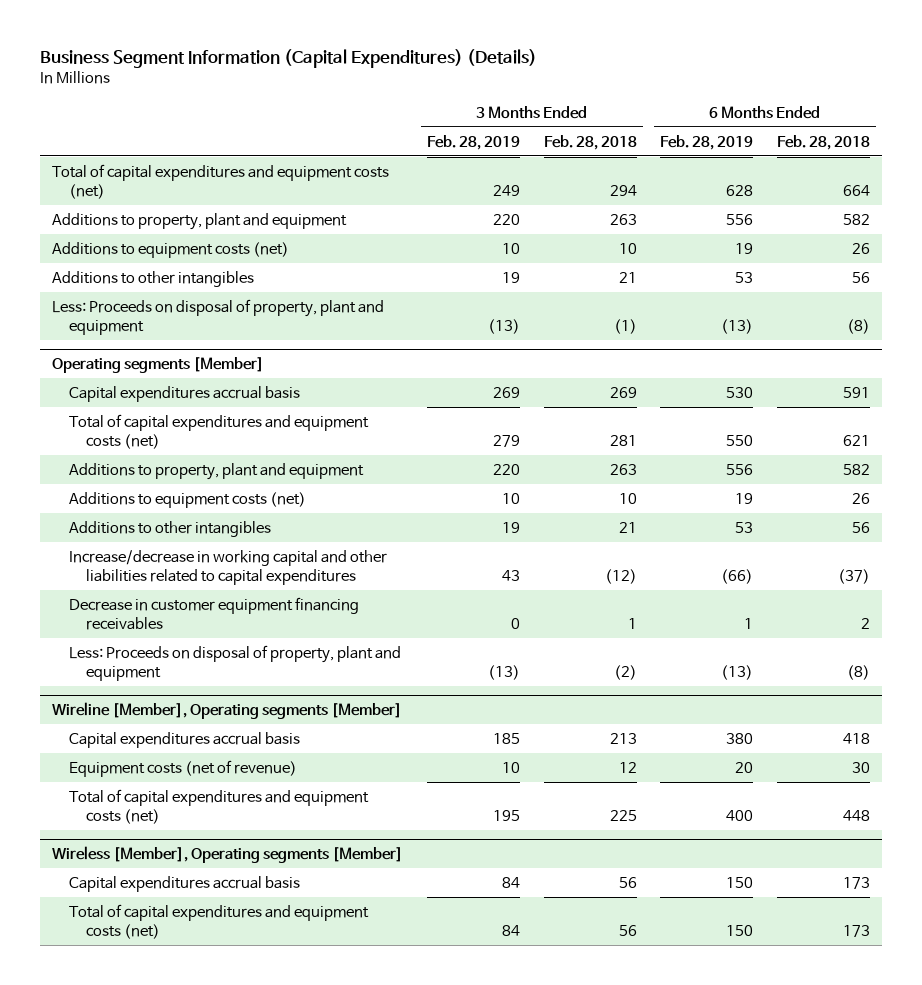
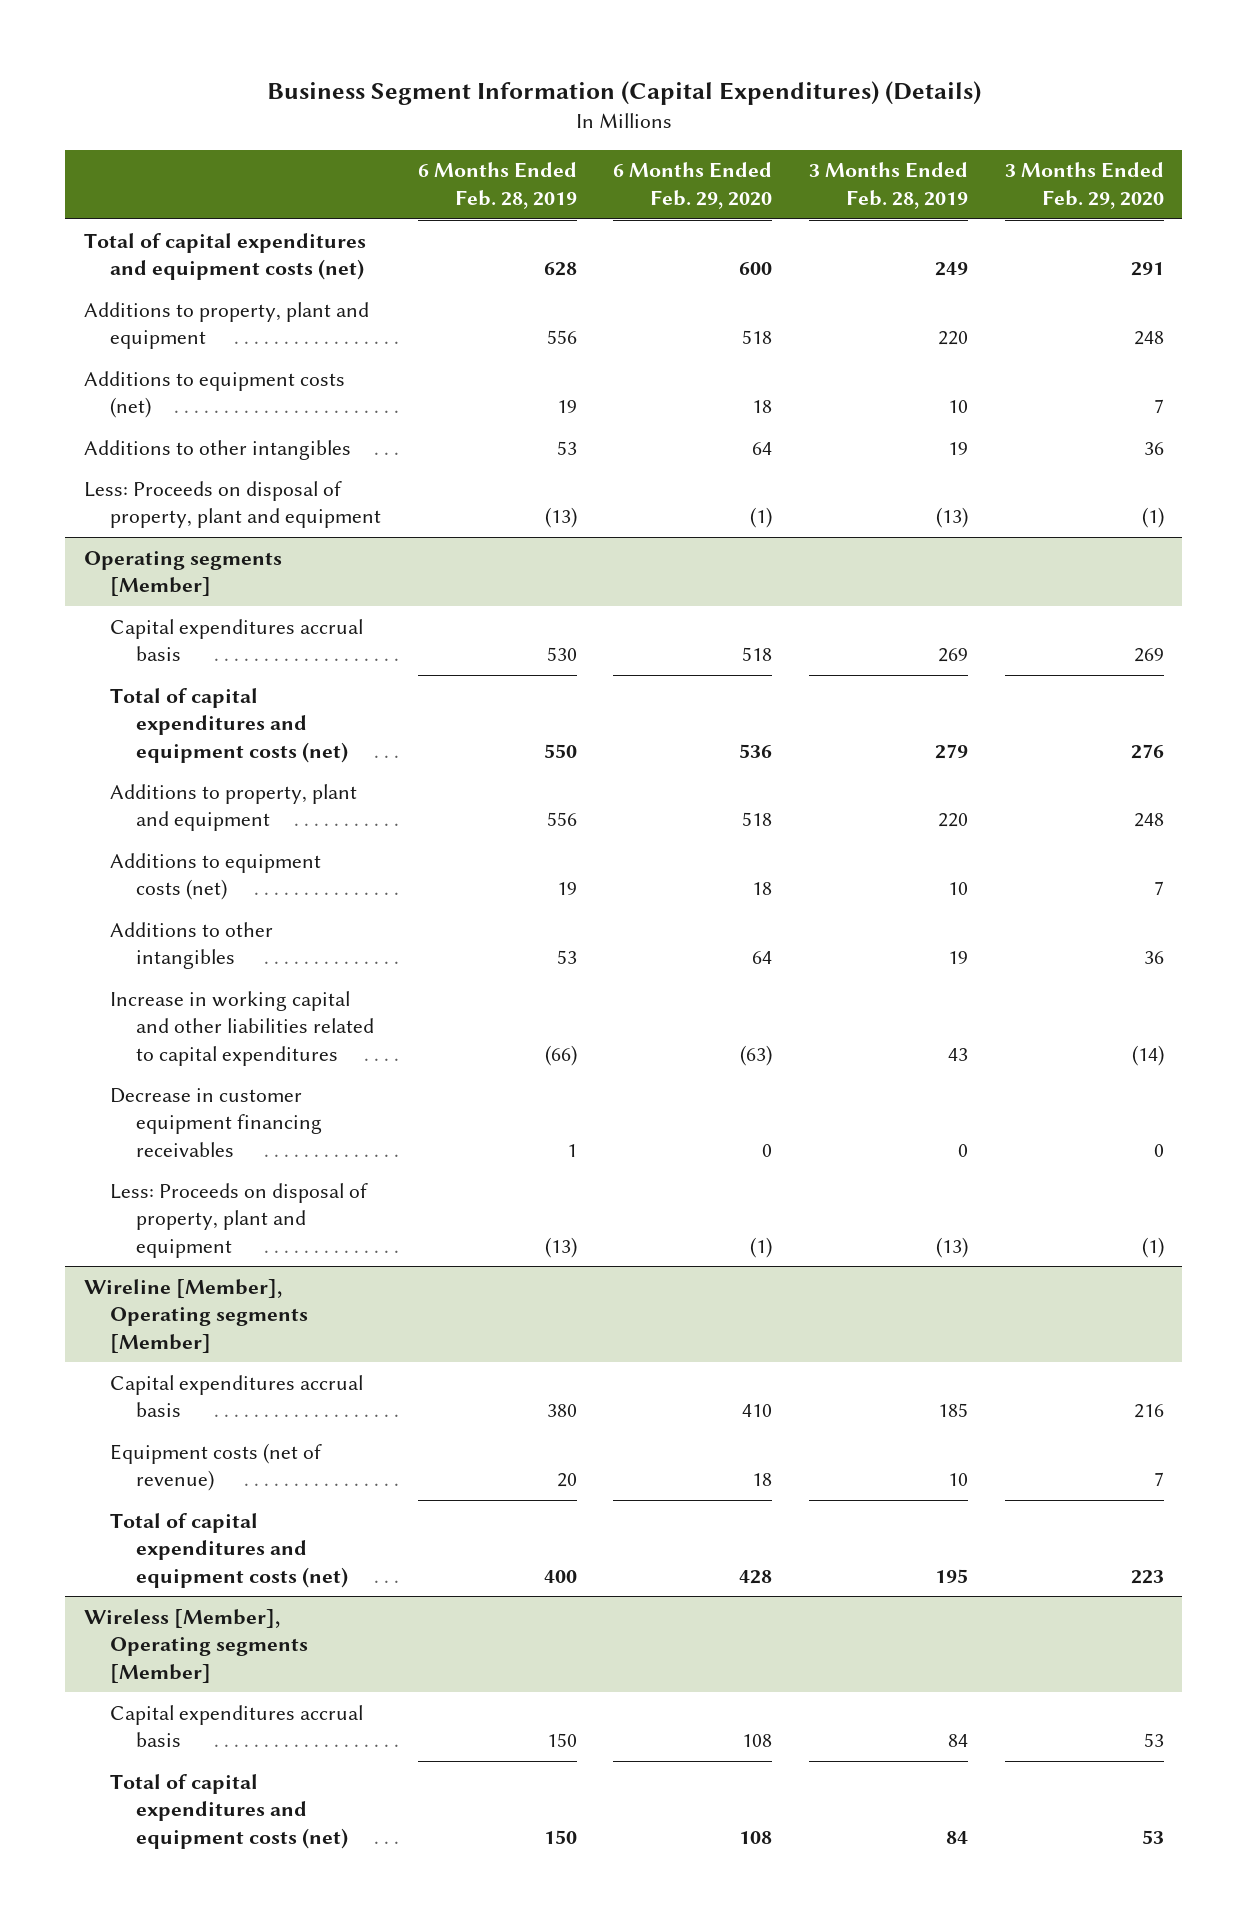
[543,134,637,150] Feb. 28, 2018 -> none
[777,134,871,150] Feb. 28, 2018 -> none
none -> [613,162,773,209] 6 Months Ended Feb. 29, 2020
none -> [1005,162,1165,209] 3 Months Ended Feb. 29, 2020
[68,549,387,585] Increase/decrease in working capital and other liabilities related to capital expenditures -> [109,990,375,1066] Increase in working capital and other liabilities related to capital expenditures

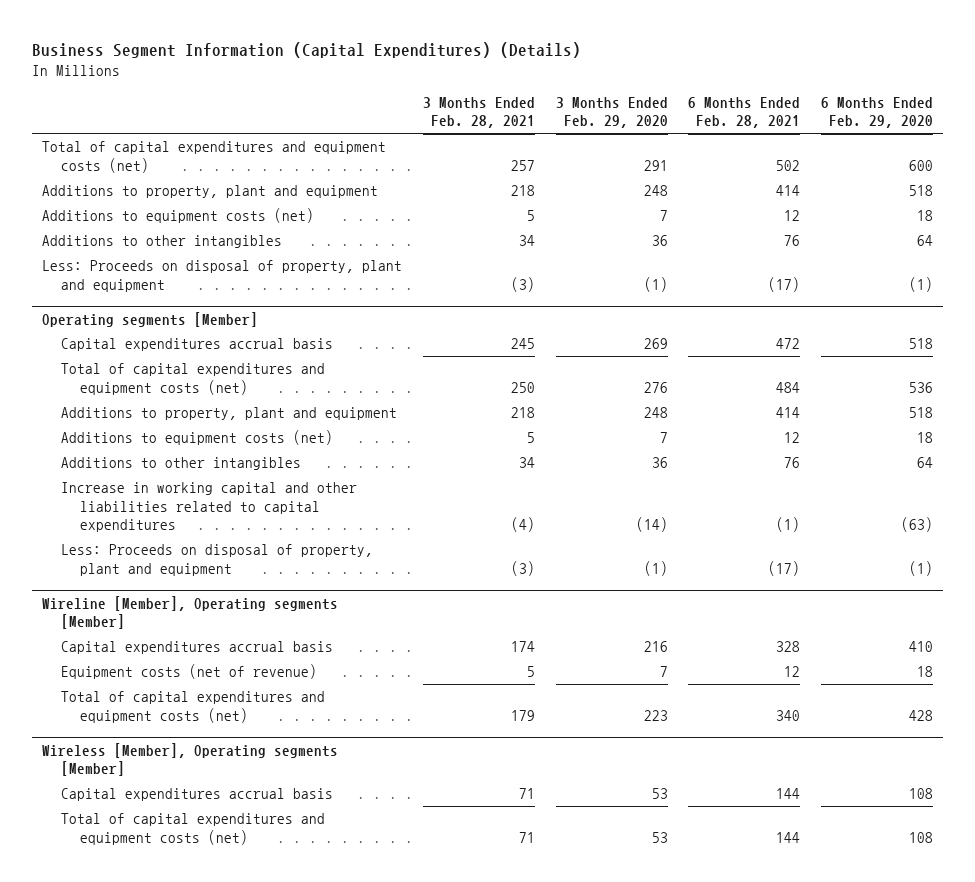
[417,162,577,209] 6 Months Ended Feb. 28, 2019 -> none
[809,162,969,209] 3 Months Ended Feb. 28, 2019 -> none
none -> [422,96,535,129] 3 Months Ended Feb. 28, 2021
none -> [688,96,801,129] 6 Months Ended Feb. 28, 2021
[109,1087,323,1157] Decrease in customer equipment financing receivables -> none

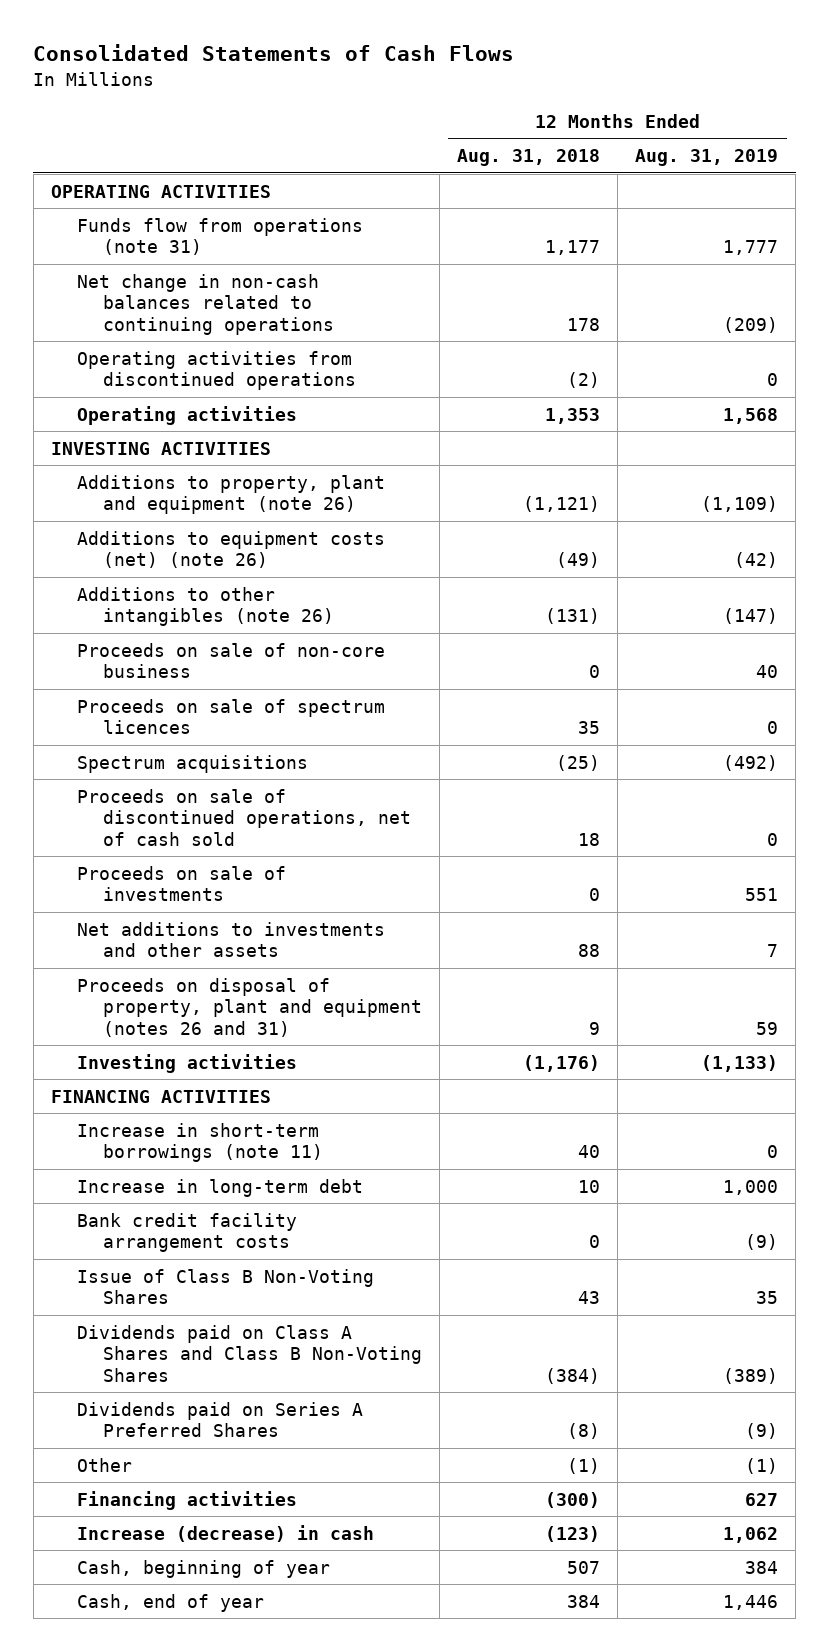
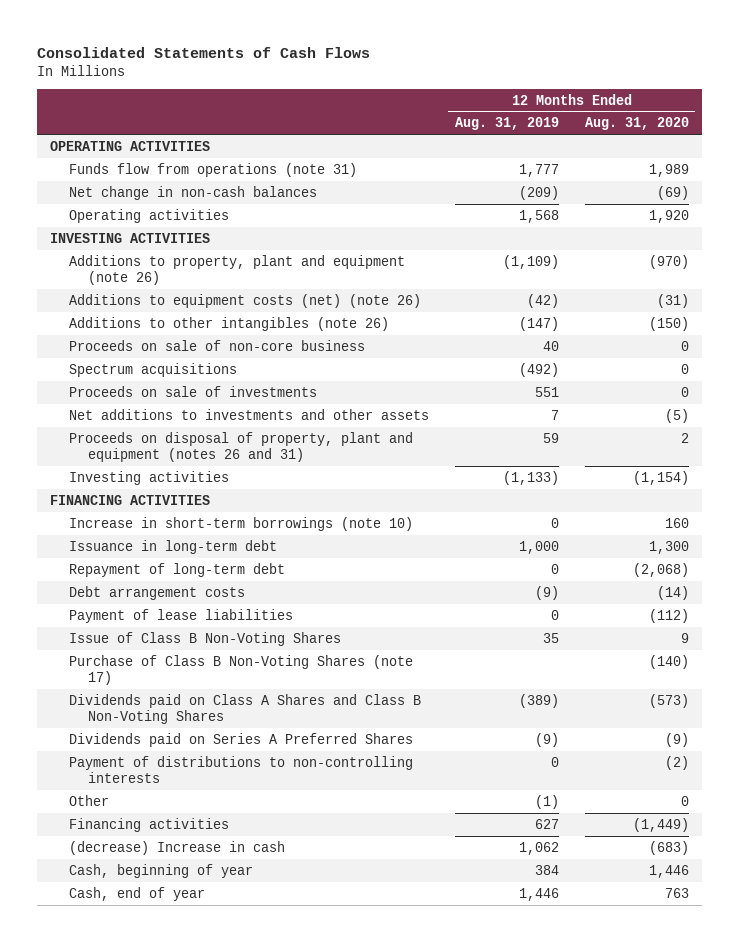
[457,149,601,167] Aug. 31, 2018 -> none
none -> [584,117,689,131] Aug. 31, 2020
[76,350,357,391] Operating activities from discontinued operations -> none
[76,273,335,335] Net change in non-cash balances related to continuing operations -> [68,185,317,200] Net change in non-cash balances
[76,698,385,735] Proceeds on sale of spectrum licences -> none
[76,788,412,846] Proceeds on sale of discontinued operations, net of cash sold -> none
[76,1122,324,1163] Increase in short-term borrowings (note 11) -> [68,516,413,531] Increase in short-term borrowings (note 10)
[76,1178,363,1197] Increase in long-term debt -> [68,539,277,554] Issuance in long-term debt
none -> [68,562,285,577] Repayment of long-term debt
[76,1212,297,1253] Bank credit facility arrangement costs -> [68,585,245,600] Debt arrangement costs
none -> [68,608,293,623] Payment of lease liabilities
none -> [68,654,413,686] Purchase of Class B Non-Voting Shares (note 17)
none -> [68,755,413,784] Payment of distributions to non-controlling interests
[76,1524,374,1542] Increase (decrease) in cash -> [68,840,285,855] (decrease) Increase in cash

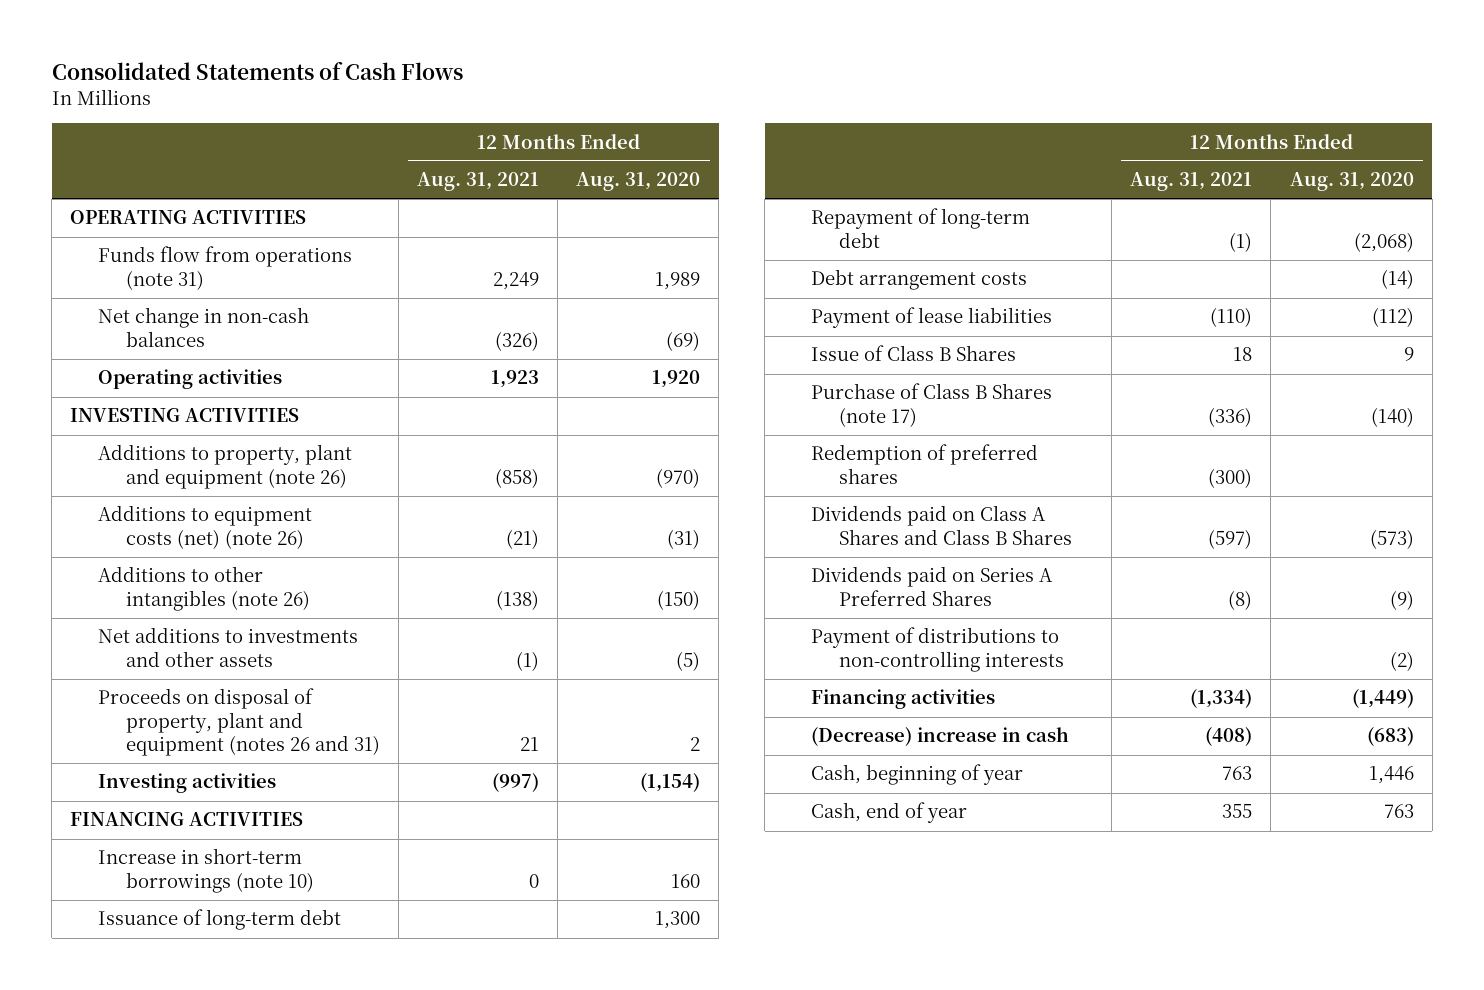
[454,117,559,131] Aug. 31, 2019 -> none
none -> [416,172,539,192] Aug. 31, 2021
[68,339,365,351] Proceeds on sale of non-core business -> none
[68,362,237,377] Spectrum acquisitions -> none
[68,385,317,397] Proceeds on sale of investments -> none
[68,539,277,554] Issuance in long-term debt -> [97,909,341,931] Issuance of long-term debt
[68,631,341,646] Issue of Class B Non-Voting Shares -> [811,345,1017,362] Issue of Class B Shares
[68,654,413,686] Purchase of Class B Non-Voting Shares (note 17) -> [811,383,1053,427] Purchase of Class B Shares (note 17)
none -> [811,444,1039,484] Redemption of preferred shares
[68,693,421,725] Dividends paid on Class A Shares and Class B Non-Voting Shares -> [811,505,1072,545] Dividends paid on Class A Shares and Class B Shares
[68,794,109,806] Other -> none
[68,840,285,855] (decrease) Increase in cash -> [811,727,1070,747] (Decrease) increase in cash

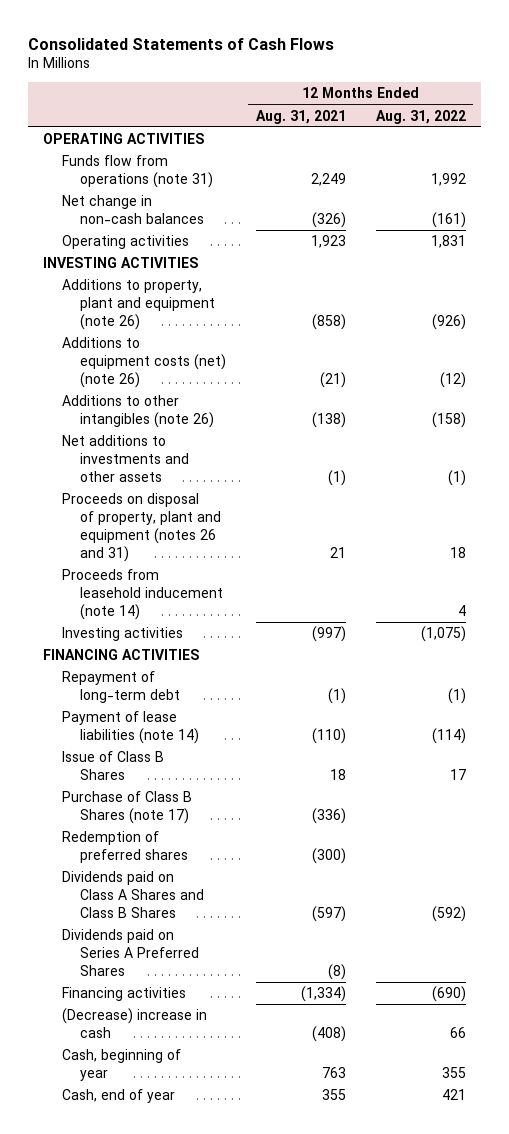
[576,172,701,192] Aug. 31, 2020 -> none
none -> [375,109,466,124] Aug. 31, 2022
none -> [61,569,223,621] Proceeds from leasehold inducement (note 14)
[97,848,314,893] Increase in short-term borrowings (note 10) -> none
[97,909,341,931] Issuance of long-term debt -> none
[811,269,1028,291] Debt arrangement costs -> none
[811,307,1053,329] Payment of lease liabilities -> [61,711,199,745] Payment of lease liabilities (note 14)
[811,627,1064,672] Payment of distributions to non-controlling interests -> none

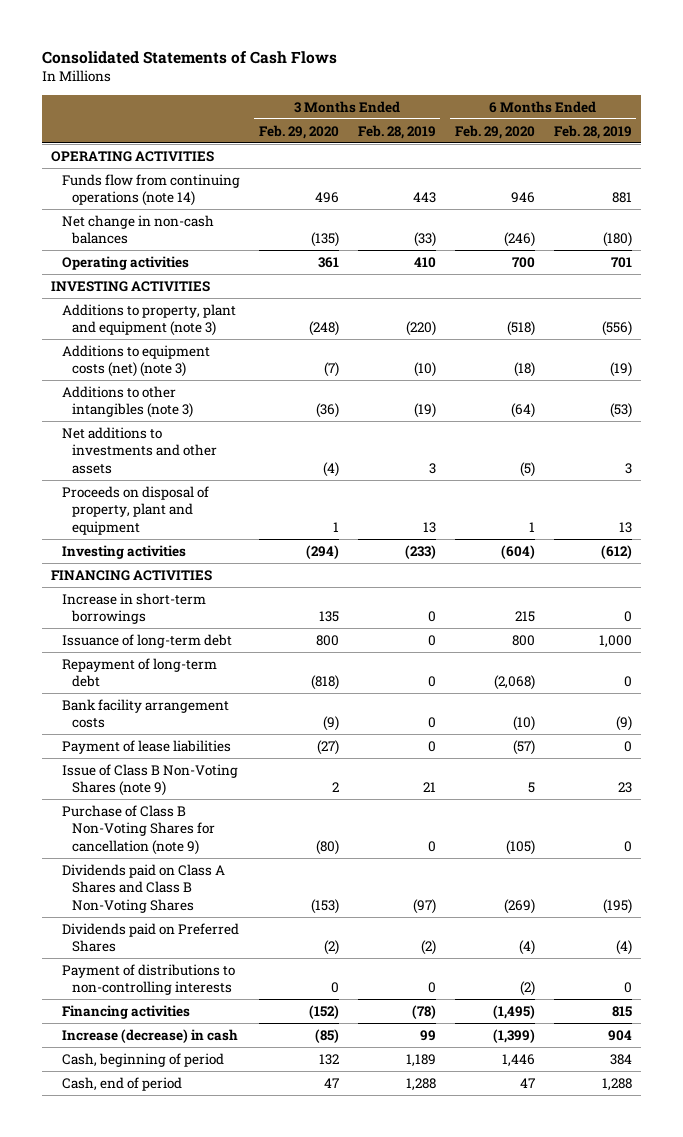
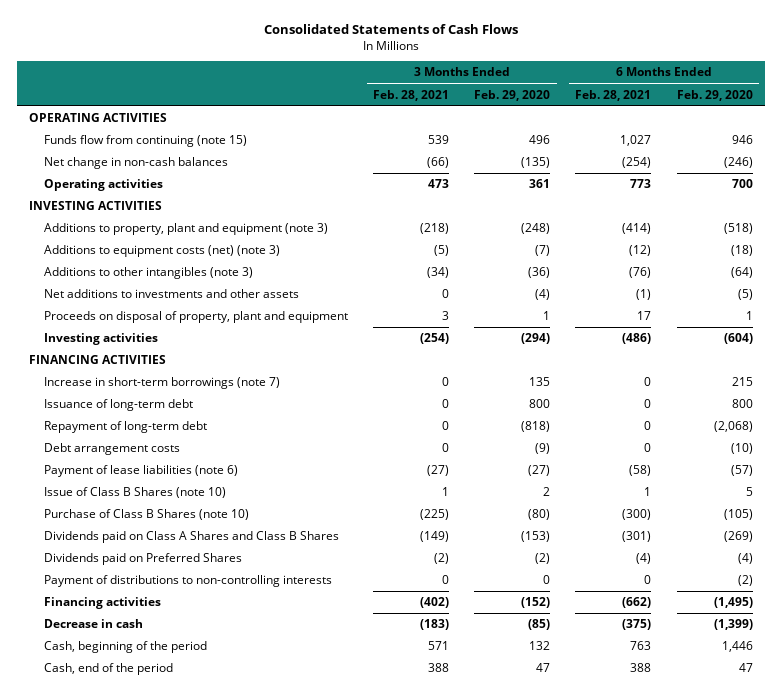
[357,124,436,139] Feb. 28, 2019 -> none
[553,124,632,139] Feb. 28, 2019 -> none
none -> [373,89,450,101] Feb. 28, 2021
none -> [575,89,652,101] Feb. 28, 2021
[61,173,240,207] Funds flow from continuing operations (note 14) -> [44,135,248,148] Funds flow from continuing (note 15)
[61,592,206,625] Increase in short-term borrowings -> [44,377,281,390] Increase in short-term borrowings (note 7)
[61,698,229,729] Bank facility arrangement costs -> [44,443,181,456] Debt arrangement costs
[61,739,231,754] Payment of lease liabilities -> [44,465,239,478] Payment of lease liabilities (note 6)
[61,763,238,797] Issue of Class B Non-Voting Shares (note 9) -> [44,487,227,499] Issue of Class B Shares (note 10)
[61,804,216,855] Purchase of Class B Non-Voting Shares for cancellation (note 9) -> [44,509,250,521] Purchase of Class B Shares (note 10)
[61,863,225,913] Dividends paid on Class A Shares and Class B Non-Voting Shares -> [44,531,340,544] Dividends paid on Class A Shares and Class B Shares
[61,1028,238,1043] Increase (decrease) in cash -> [44,619,144,629] Decrease in cash
[61,1052,224,1067] Cash, beginning of period -> [44,641,208,654] Cash, beginning of the period
[61,1076,182,1091] Cash, end of period -> [44,663,174,676] Cash, end of the period

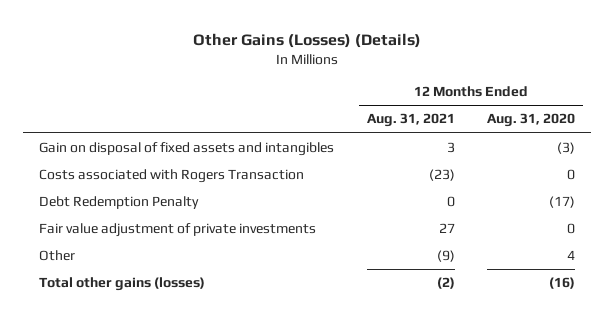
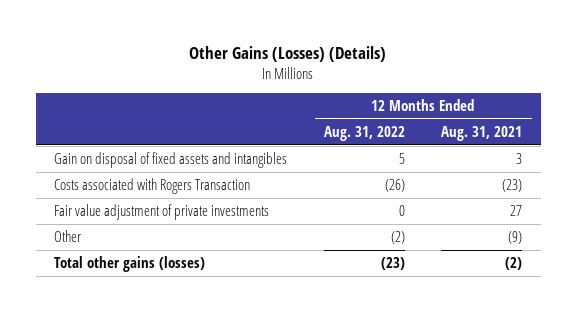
[487,113,576,128] Aug. 31, 2020 -> none
none -> [323,126,405,142] Aug. 31, 2022
[39,196,200,210] Debt Redemption Penalty -> none

